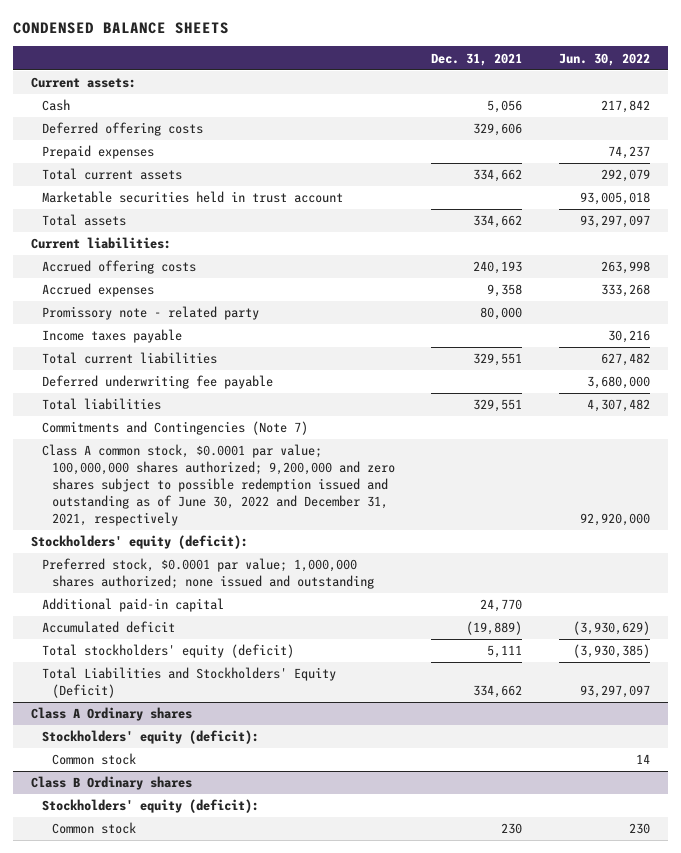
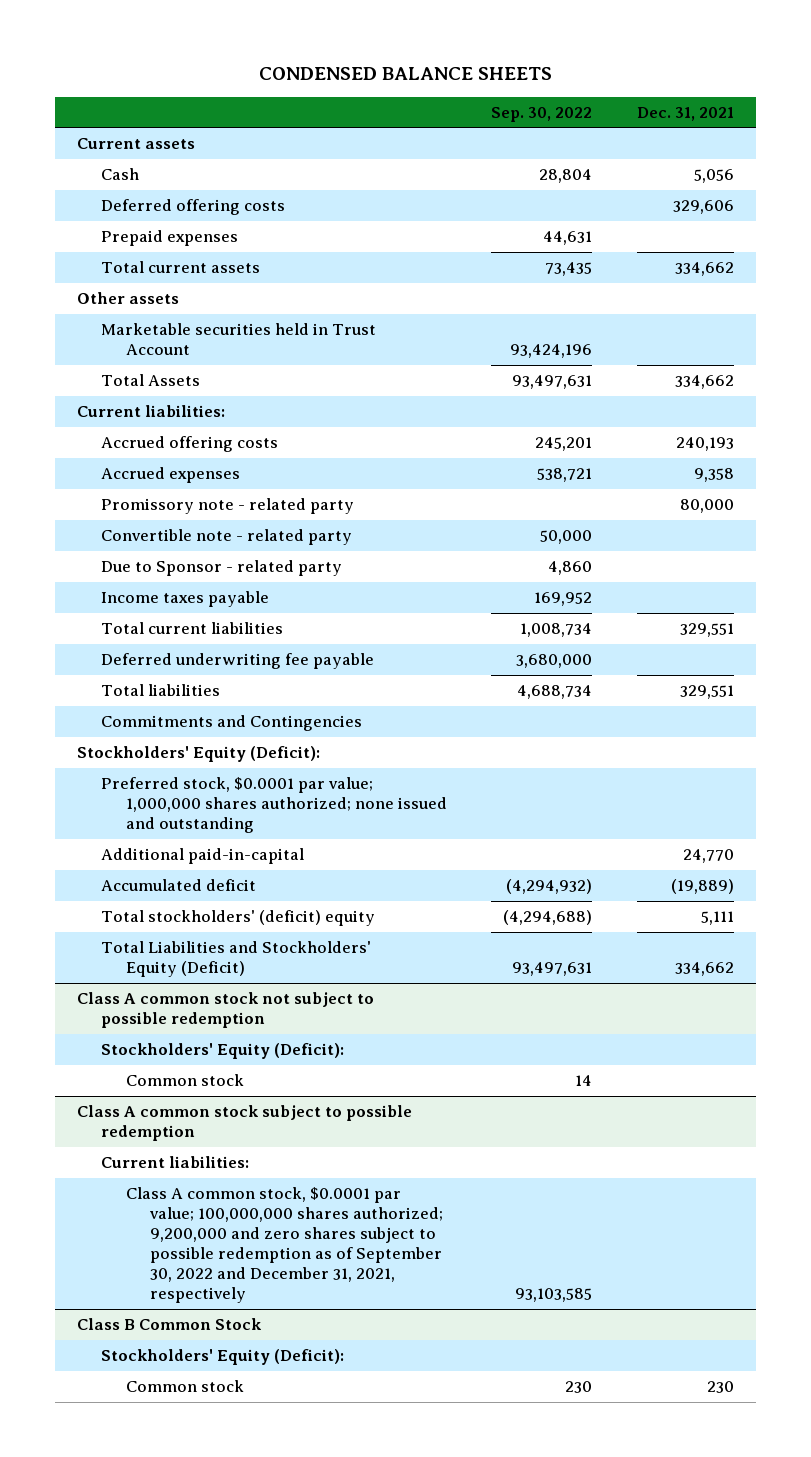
[558,52,650,66] Jun. 30, 2022 -> none
none -> [491,106,593,122] Sep. 30, 2022
[31,77,137,89] Current assets: -> [77,138,196,150] Current assets
none -> [77,292,180,305] Other assets
[41,191,343,204] Marketable securities held in trust account -> [101,323,377,356] Marketable securities held in Trust Account
[41,214,126,227] Total assets -> [101,374,201,387] Total Assets
none -> [101,529,353,546] Convertible note - related party
none -> [101,560,343,577] Due to Sponsor - related party
[41,444,395,526] Class A common stock, $0.0001 par value; 100,000,000 shares authorized; 9,200,000 and zero shares subject to possible redemption issued and outstanding as of June 30, 2022 and December 31, 2021, respectively -> none
[41,421,308,436] Commitments and Contingencies (Note 7) -> [101,715,363,732] Commitments and Contingencies
[31,535,249,550] Stockholders' equity (deficit): -> [77,746,321,763] Stockholders' Equity (Deficit):
[41,598,224,613] Additional paid-in capital -> [101,848,305,865] Additional paid-in-capital
[41,644,294,659] Total stockholders' equity (deficit) -> [101,910,376,927] Total stockholders' (deficit) equity
[31,707,193,722] Class A Ordinary shares -> none
none -> [77,992,375,1029] Class A common stock not subject to possible redemption
[41,730,259,745] Stockholders' equity (deficit): -> [101,1043,345,1060] Stockholders' Equity (Deficit):
none -> [77,1105,413,1142] Class A common stock subject to possible redemption
none -> [101,1156,250,1169] Current liabilities:
none -> [125,1187,443,1304] Class A common stock, $0.0001 par value; 100,000,000 shares authorized; 9,200,000 and zero shares subject to possible redemption as of September 30, 2022 and December 31, 2021, respectively
[31,776,193,791] Class B Ordinary shares -> [77,1318,263,1331] Class B Common Stock
[41,799,259,814] Stockholders' equity (deficit): -> [101,1349,345,1366] Stockholders' Equity (Deficit):

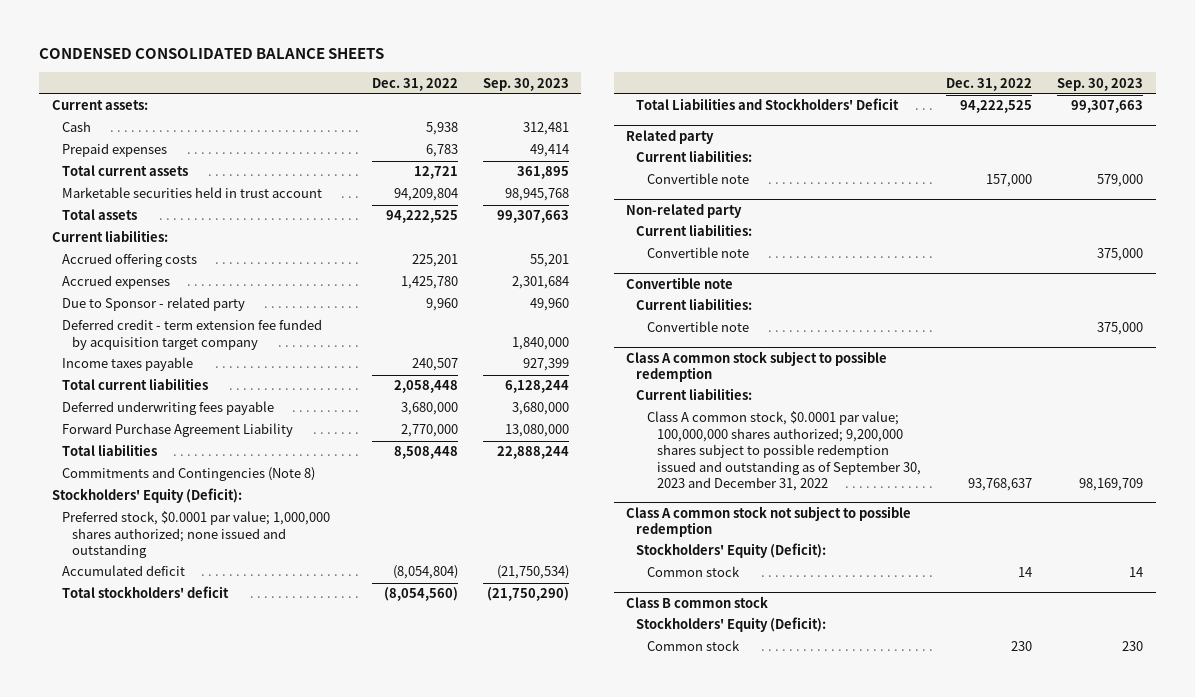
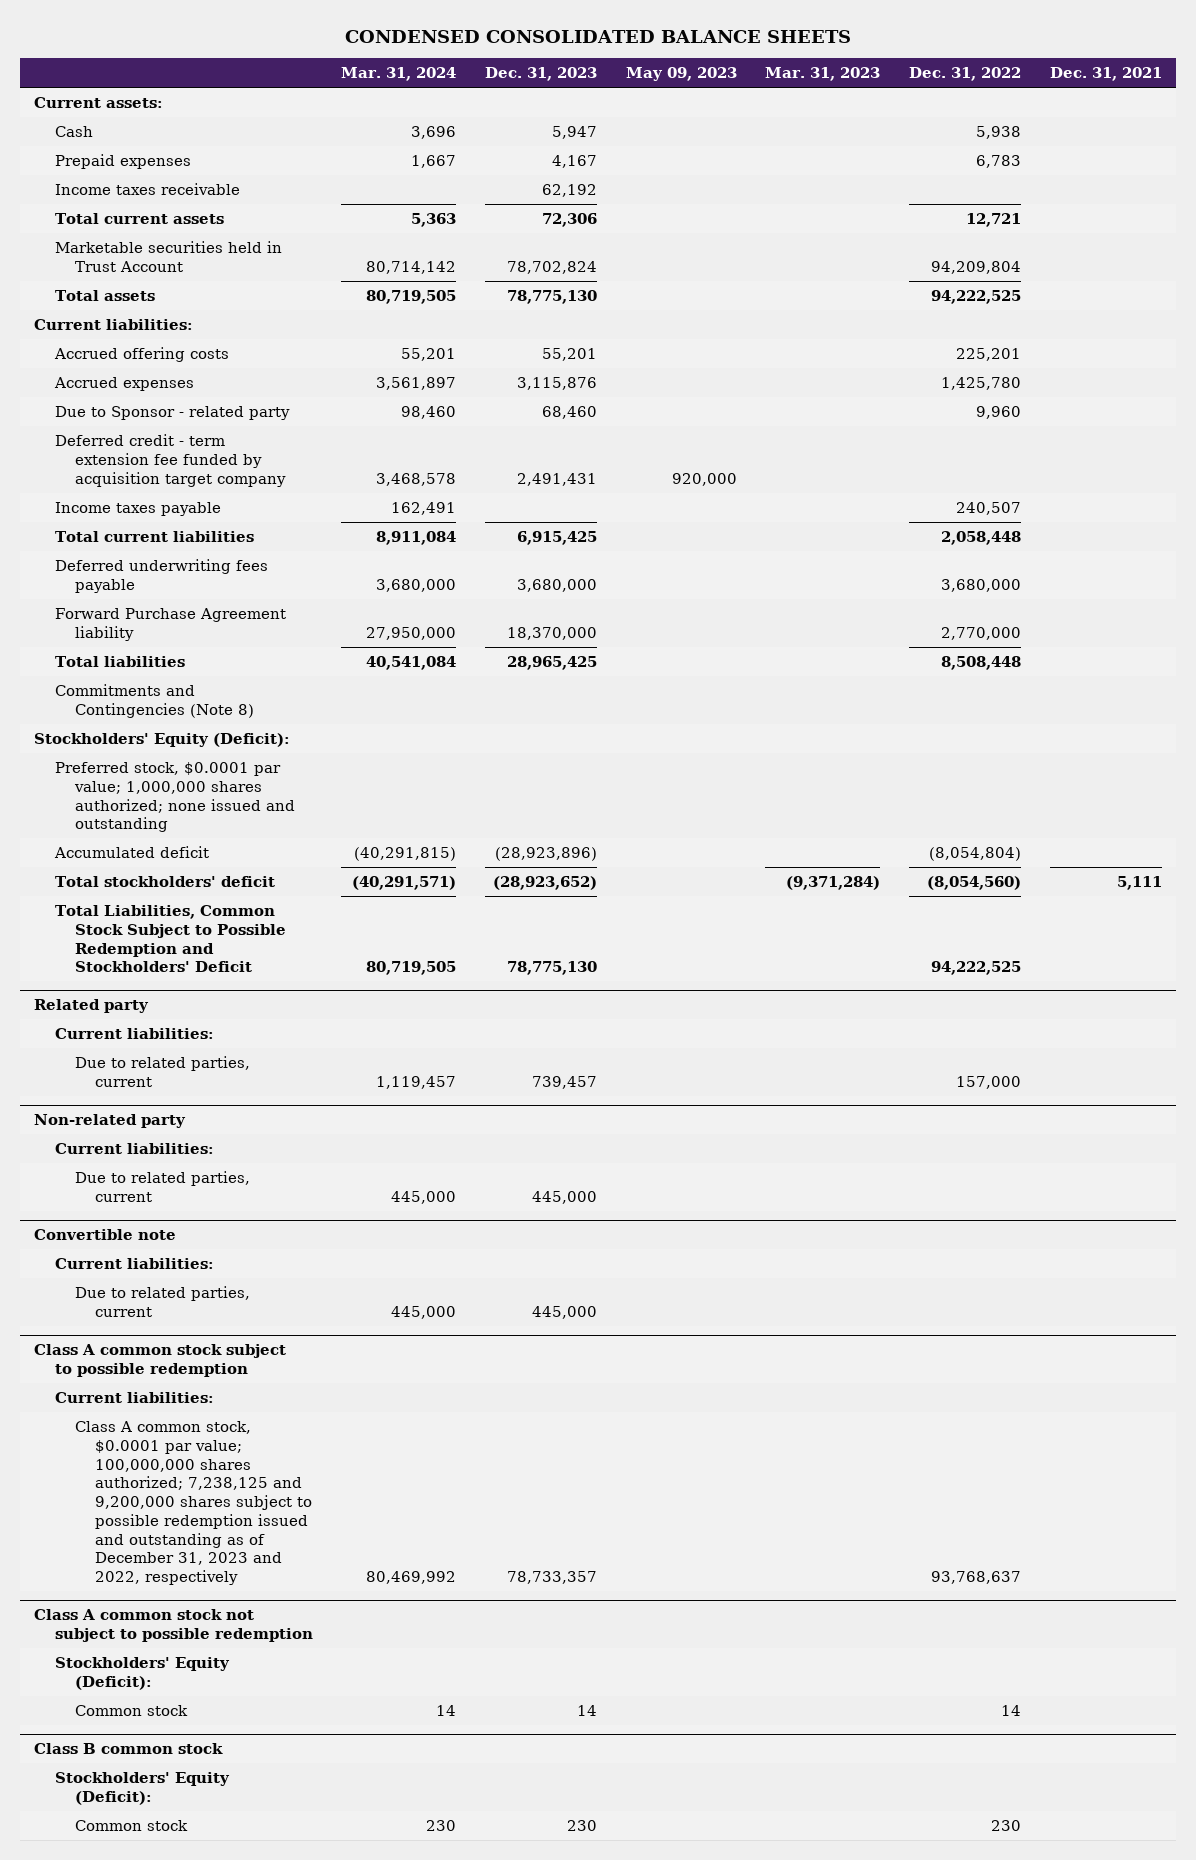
[482,77,569,91] Sep. 30, 2023 -> none
none -> [341,67,457,82] Mar. 31, 2024
none -> [484,67,597,82] Dec. 31, 2023
none -> [625,67,737,82] May 09, 2023
none -> [765,67,881,82] Mar. 31, 2023
none -> [1049,67,1162,82] Dec. 31, 2021
none -> [54,182,240,195] Income taxes receivable
[62,187,323,199] Marketable securities held in trust account -> [54,240,282,272] Marketable securities held in Trust Account
[62,423,294,438] Forward Purchase Agreement Liability -> [54,607,286,641] Forward Purchase Agreement liability
[636,98,900,111] Total Liabilities and Stockholders' Deficit -> [54,904,286,973] Total Liabilities, Common Stock Subject to Possible Redemption and Stockholders' Deficit
[646,173,749,185] Convertible note -> [74,1055,250,1087] Due to related parties, current
[646,247,749,259] Convertible note -> [74,1170,250,1202] Due to related parties, current
[646,321,749,333] Convertible note -> [74,1285,250,1317] Due to related parties, current
[646,411,921,492] Class A common stock, $0.0001 par value; 100,000,000 shares authorized; 9,200,000 shares subject to possible redemption issued and outstanding as of September 30, 2023 and December 31, 2022 -> [74,1420,313,1586] Class A common stock, $0.0001 par value; 100,000,000 shares authorized; 7,238,125 and 9,200,000 shares subject to possible redemption issued and outstanding as of December 31, 2023 and 2022, respectively

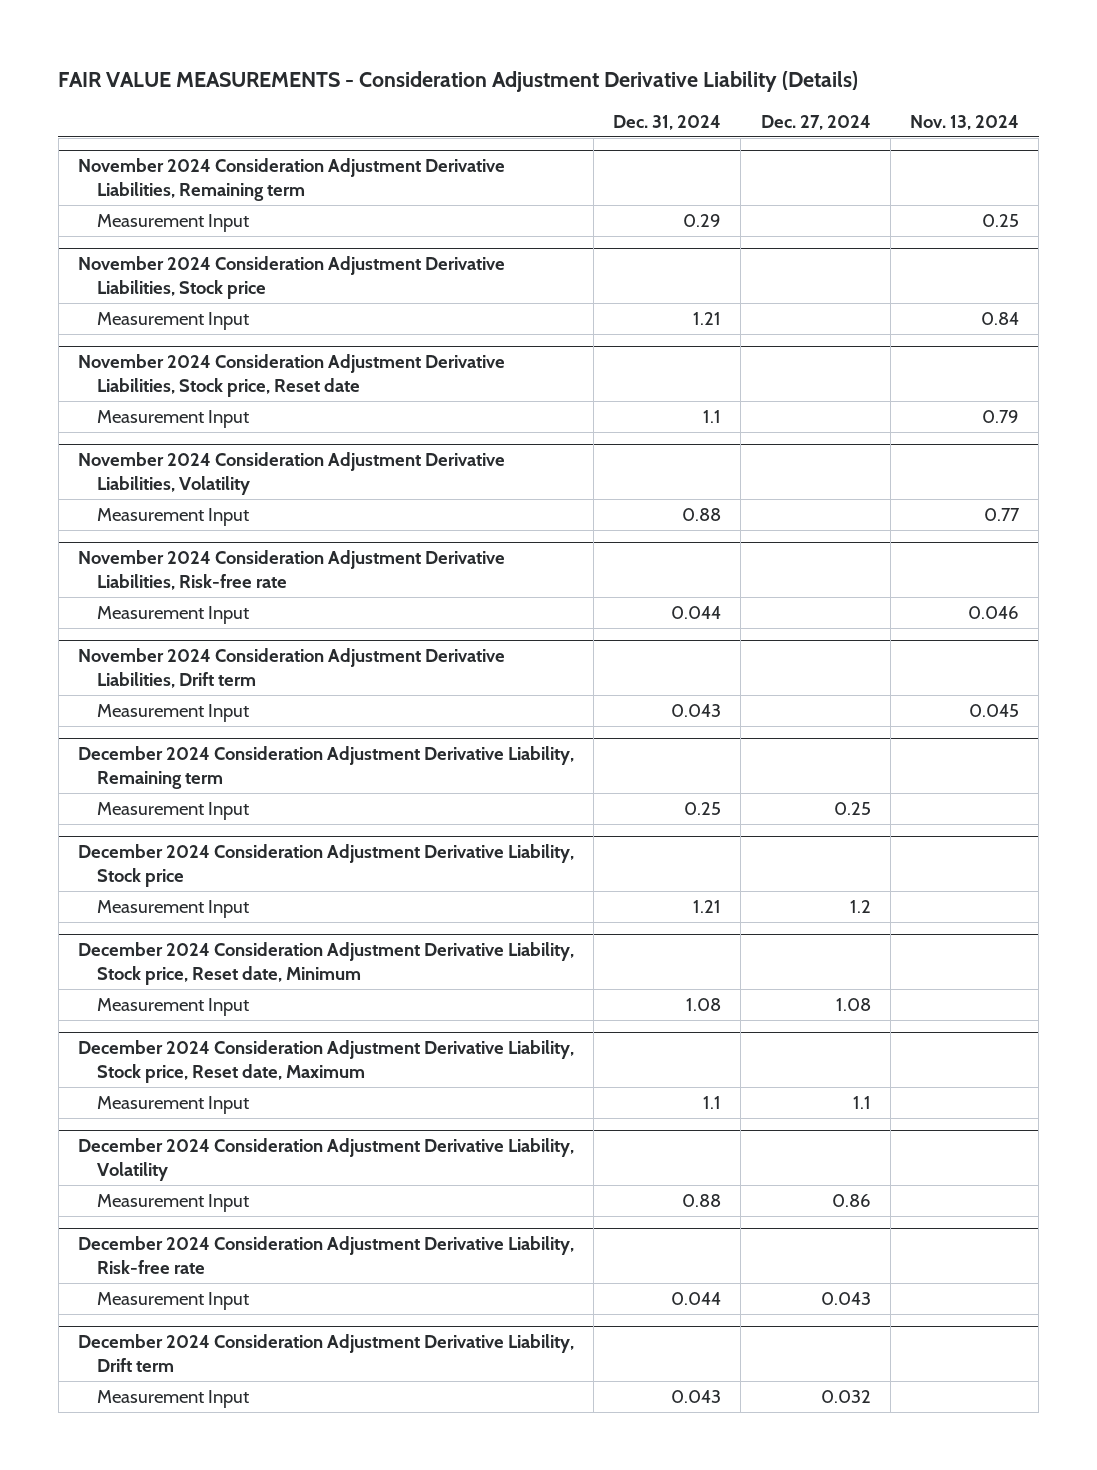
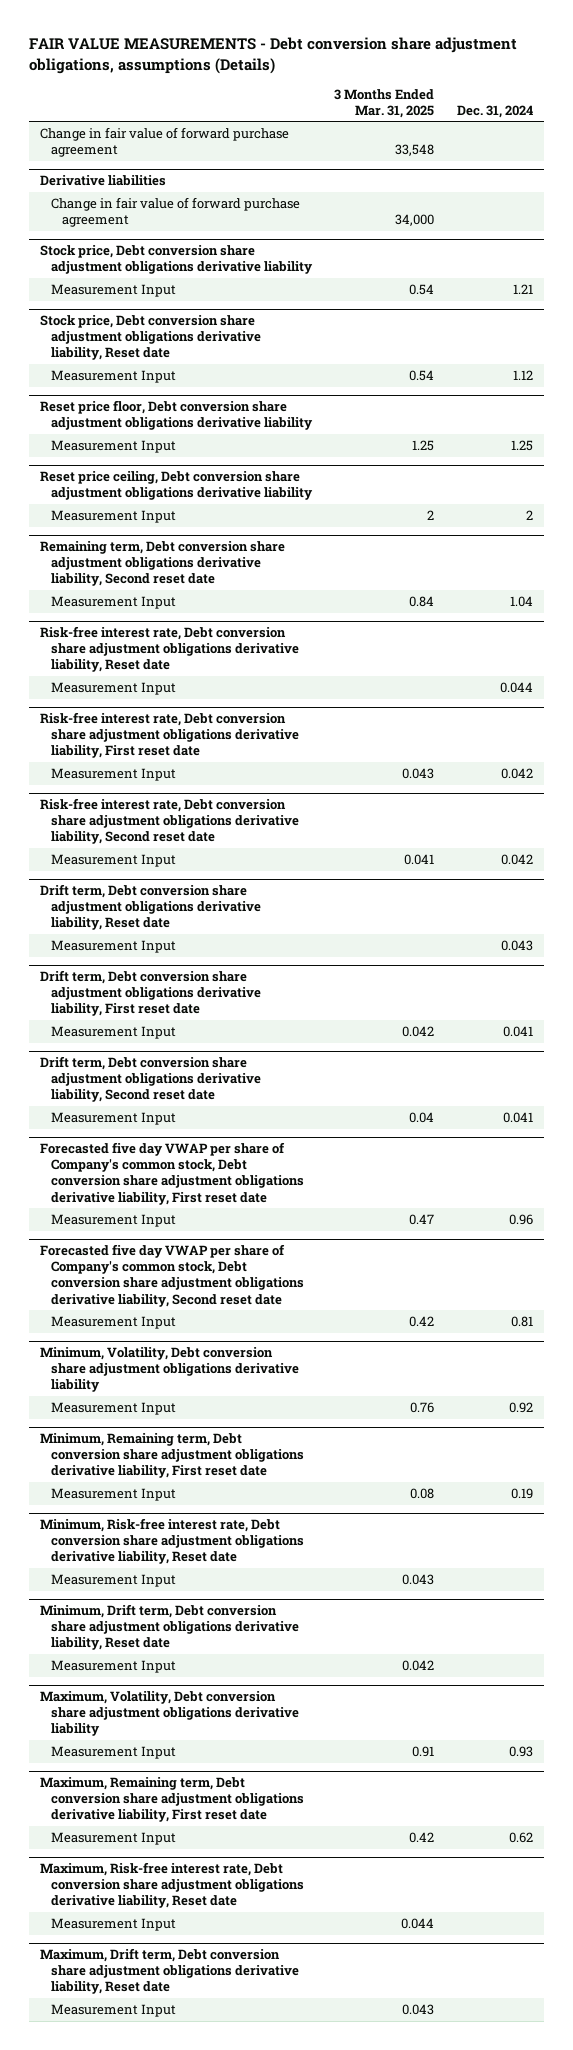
[58,71,859,93] FAIR VALUE MEASUREMENTS - Consideration Adjustment Derivative Liability (Details) -> [29,37,518,74] FAIR VALUE MEASUREMENTS - Debt conversion share adjustment obligations, assumptions (Details)
[760,115,871,131] Dec. 27, 2024 -> none
[909,115,1019,131] Nov. 13, 2024 -> none
none -> [334,88,435,118] 3 Months Ended Mar. 31, 2025
[77,158,505,202] November 2024 Consideration Adjustment Derivative Liabilities, Remaining term -> none
[96,213,249,232] Measurement Input -> none
[77,256,505,300] November 2024 Consideration Adjustment Derivative Liabilities, Stock price -> none
[96,311,249,330] Measurement Input -> none
[77,354,505,398] November 2024 Consideration Adjustment Derivative Liabilities, Stock price, Reset date -> none
[96,409,249,428] Measurement Input -> none
[77,452,505,496] November 2024 Consideration Adjustment Derivative Liabilities, Volatility -> none
[96,507,249,526] Measurement Input -> none
[77,550,505,591] November 2024 Consideration Adjustment Derivative Liabilities, Risk-free rate -> none
[96,605,249,624] Measurement Input -> none
[77,648,505,689] November 2024 Consideration Adjustment Derivative Liabilities, Drift term -> none
[96,703,249,722] Measurement Input -> none
[77,746,574,790] December 2024 Consideration Adjustment Derivative Liability, Remaining term -> none
[96,801,249,820] Measurement Input -> none
[77,844,574,888] December 2024 Consideration Adjustment Derivative Liability, Stock price -> none
none -> [40,127,290,158] Change in fair value of forward purchase agreement
none -> [40,175,167,187] Derivative liabilities
none -> [51,197,301,228] Change in fair value of forward purchase agreement
none -> [40,245,314,275] Stock price, Debt conversion share adjustment obligations derivative liability
[77,942,574,986] December 2024 Consideration Adjustment Derivative Liability, Stock price, Reset date, Minimum -> none
[77,1040,574,1084] December 2024 Consideration Adjustment Derivative Liability, Stock price, Reset date, Maximum -> none
[77,1138,574,1182] December 2024 Consideration Adjustment Derivative Liability, Volatility -> none
[77,1236,574,1275] December 2024 Consideration Adjustment Derivative Liability, Risk-free rate -> none
none -> [40,315,262,361] Stock price, Debt conversion share adjustment obligations derivative liability, Reset date
[686,997,722,1011] 1.08 -> [512,370,533,381] 1.12
none -> [40,400,314,431] Reset price floor, Debt conversion share adjustment obligations derivative liability
[703,1095,722,1109] 1.1 -> [510,440,533,452] 1.25
none -> [40,471,314,501] Reset price ceiling, Debt conversion share adjustment obligations derivative liability
[682,1193,722,1207] 0.88 -> [525,510,533,521] 2
none -> [40,541,286,587] Remaining term, Debt conversion share adjustment obligations derivative liability, Second reset date
none -> [51,596,177,610] Measurement Input
none -> [40,626,300,673] Risk-free interest rate, Debt conversion share adjustment obligations derivative liability, Reset date
[77,1334,574,1373] December 2024 Consideration Adjustment Derivative Liability, Drift term -> none
none -> [40,712,300,759] Risk-free interest rate, Debt conversion share adjustment obligations derivative liability, First reset date
none -> [51,768,177,782] Measurement Input
none -> [40,798,300,845] Risk-free interest rate, Debt conversion share adjustment obligations derivative liability, Second reset date
none -> [51,854,177,868] Measurement Input
none -> [40,884,262,931] Drift term, Debt conversion share adjustment obligations derivative liability, Reset date
none -> [40,970,262,1017] Drift term, Debt conversion share adjustment obligations derivative liability, First reset date
none -> [51,1026,177,1040] Measurement Input
none -> [40,1056,262,1103] Drift term, Debt conversion share adjustment obligations derivative liability, Second reset date
none -> [51,1112,177,1126] Measurement Input
none -> [40,1142,305,1205] Forecasted five day VWAP per share of Company's common stock, Debt conversion share adjustment obligations derivative liability, First reset date
none -> [51,1214,177,1228] Measurement Input
none -> [40,1244,305,1307] Forecasted five day VWAP per share of Company's common stock, Debt conversion share adjustment obligations derivative liability, Second reset date
none -> [51,1316,177,1330] Measurement Input
none -> [40,1347,300,1393] Minimum, Volatility, Debt conversion share adjustment obligations derivative liability
none -> [51,1402,177,1416] Measurement Input
none -> [40,1433,305,1479] Minimum, Remaining term, Debt conversion share adjustment obligations derivative liability, First reset date
none -> [51,1488,177,1502] Measurement Input
none -> [40,1518,305,1565] Minimum, Risk-free interest rate, Debt conversion share adjustment obligations derivative liability, Reset date
none -> [51,1574,177,1588] Measurement Input
none -> [40,1604,300,1651] Minimum, Drift term, Debt conversion share adjustment obligations derivative liability, Reset date
none -> [51,1660,177,1674] Measurement Input
none -> [40,1691,300,1737] Maximum, Volatility, Debt conversion share adjustment obligations derivative liability
none -> [51,1746,177,1760] Measurement Input
none -> [40,1777,305,1823] Maximum, Remaining term, Debt conversion share adjustment obligations derivative liability, First reset date
none -> [51,1832,177,1846] Measurement Input
none -> [40,1862,305,1909] Maximum, Risk-free interest rate, Debt conversion share adjustment obligations derivative liability, Reset date
none -> [51,1918,177,1932] Measurement Input
none -> [40,1948,300,1995] Maximum, Drift term, Debt conversion share adjustment obligations derivative liability, Reset date
none -> [51,2004,177,2018] Measurement Input

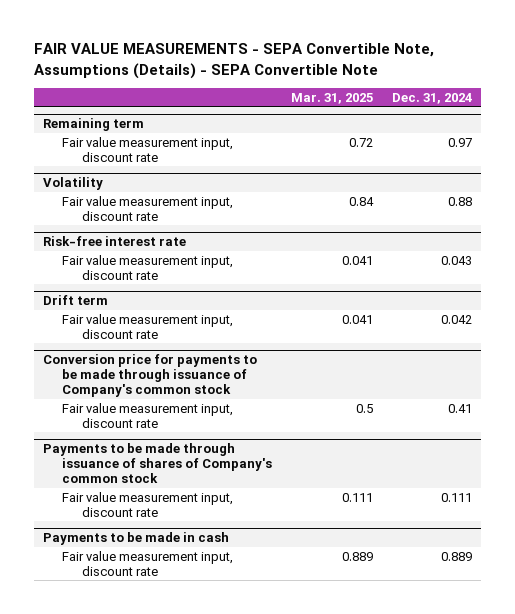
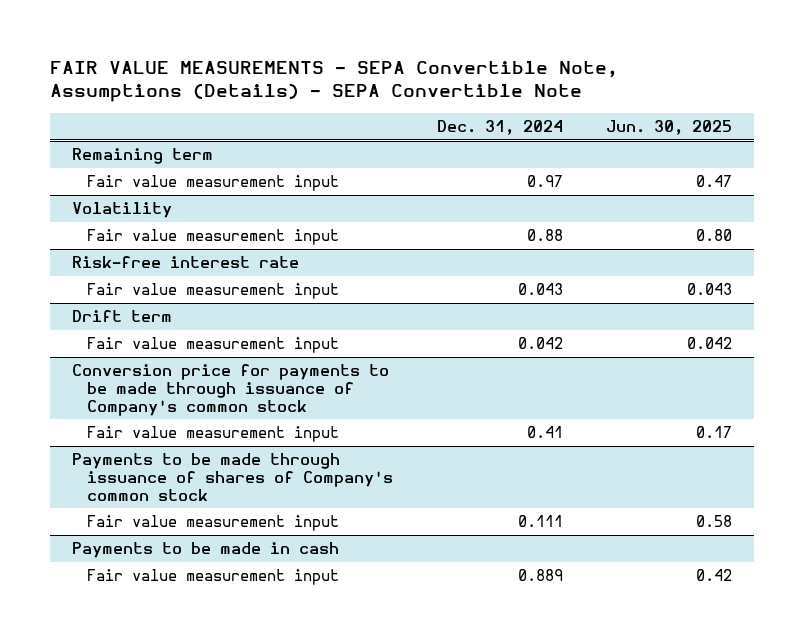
[291,92,374,104] Mar. 31, 2025 -> none
none -> [606,119,733,135] Jun. 30, 2025
[62,136,234,162] Fair value measurement input, discount rate -> [87,175,340,192] Fair value measurement input
[62,195,234,221] Fair value measurement input, discount rate -> [87,229,340,246] Fair value measurement input
[62,254,234,280] Fair value measurement input, discount rate -> [87,283,340,300] Fair value measurement input
[62,313,234,339] Fair value measurement input, discount rate -> [87,337,340,354] Fair value measurement input
[62,402,234,428] Fair value measurement input, discount rate -> [87,426,340,443] Fair value measurement input
[62,491,234,517] Fair value measurement input, discount rate -> [87,515,340,532] Fair value measurement input
[62,550,234,576] Fair value measurement input, discount rate -> [87,569,340,586] Fair value measurement input

